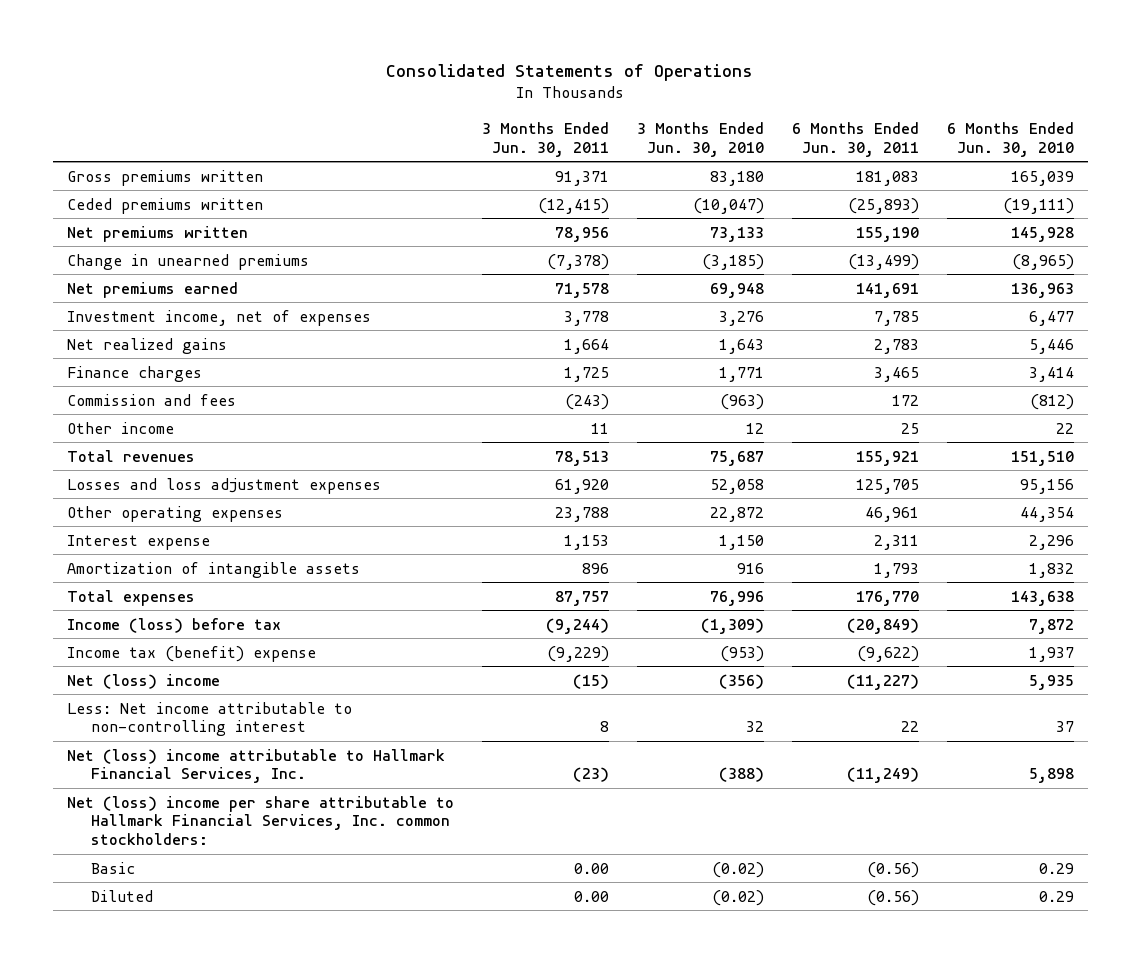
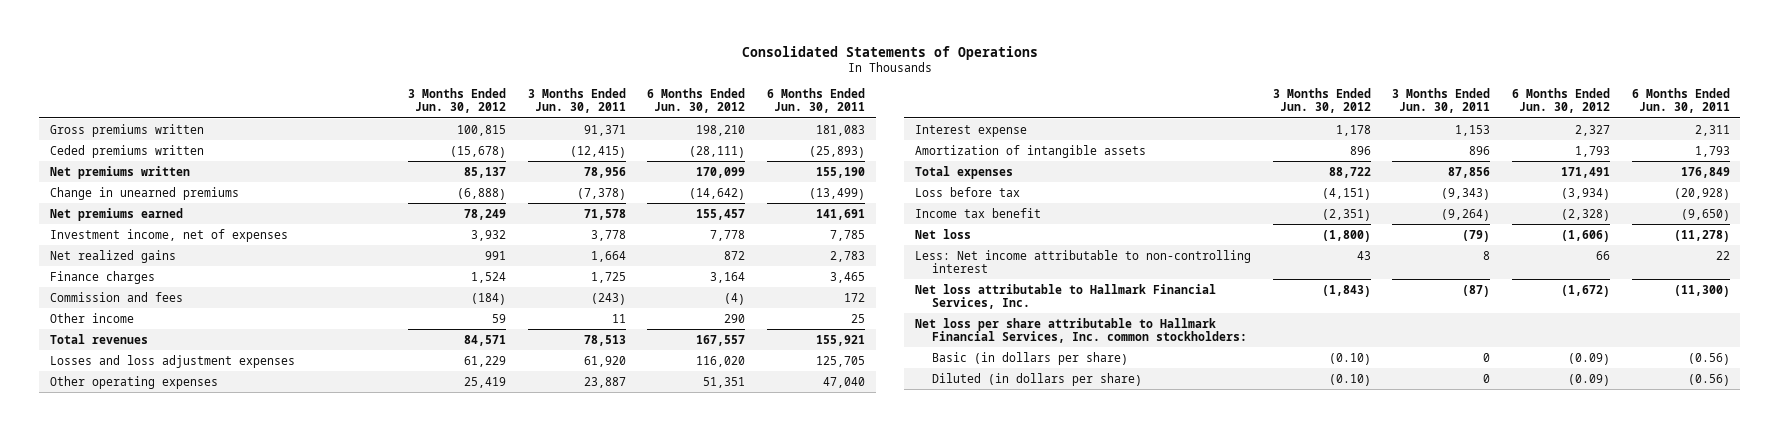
[636,121,764,157] 3 Months Ended Jun. 30, 2010 -> none
[946,121,1074,157] 6 Months Ended Jun. 30, 2010 -> none
none -> [407,88,506,114] 3 Months Ended Jun. 30, 2012
none -> [647,88,746,114] 6 Months Ended Jun. 30, 2012
[554,506,609,522] 23,788 -> [583,376,626,388] 23,887
[864,506,919,522] 46,961 -> [822,376,865,388] 47,040
[554,590,609,606] 87,757 -> [1448,166,1491,178] 87,856
[855,590,919,606] 176,770 -> [1680,166,1730,178] 176,849
[66,617,281,633] Income (loss) before tax -> [914,186,1020,197] Loss before tax
[545,617,609,634] (9,244) -> [1441,187,1491,200] (9,343)
[846,617,919,634] (20,849) -> [1673,187,1730,200] (20,928)
[66,645,316,662] Income tax (benefit) expense -> [914,207,1041,218] Income tax benefit
[546,645,609,662] (9,229) -> [1441,208,1491,221] (9,264)
[856,645,919,662] (9,622) -> [1680,208,1730,221] (9,650)
[66,673,220,689] Net (loss) income -> [914,228,971,239] Net loss
[572,673,609,689] (15) -> [1462,229,1491,242] (79)
[846,673,919,690] (11,227) -> [1673,229,1730,242] (11,278)
[66,748,445,784] Net (loss) income attributable to Hallmark Financial Services, Inc. -> [914,283,1216,309] Net loss attributable to Hallmark Financial Services, Inc.
[572,767,609,783] (23) -> [1462,284,1491,297] (87)
[846,767,919,784] (11,249) -> [1673,284,1730,297] (11,300)
[66,795,454,846] Net (loss) income per share attributable to Hallmark Financial Services, Inc. common stockholders: -> [914,317,1247,343] Net loss per share attributable to Hallmark Financial Services, Inc. common stockholders:
[91,861,136,874] Basic -> [931,351,1128,365] Basic (in dollars per share)
[573,862,609,874] 0.00 -> [1483,352,1491,362] 0
[91,889,154,902] Diluted -> [931,372,1142,386] Diluted (in dollars per share)
[573,890,609,902] 0.00 -> [1483,373,1491,383] 0

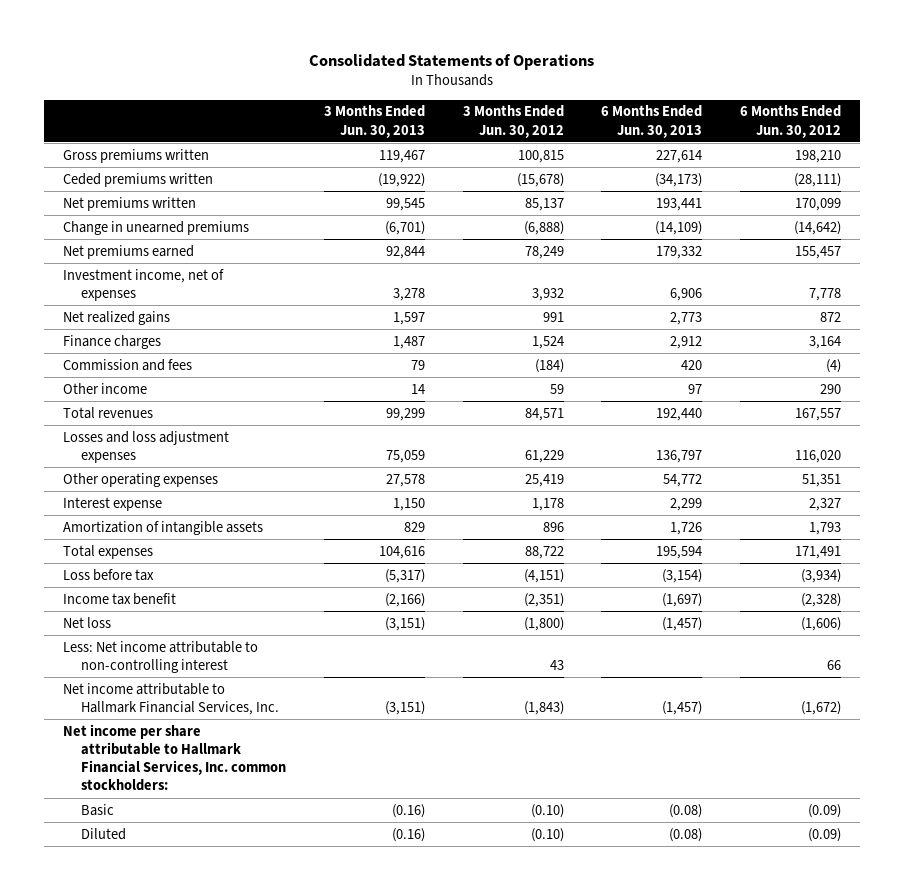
[527,88,626,114] 3 Months Ended Jun. 30, 2011 -> none
[766,88,865,114] 6 Months Ended Jun. 30, 2011 -> none
none -> [323,105,425,138] 3 Months Ended Jun. 30, 2013
none -> [601,105,703,138] 6 Months Ended Jun. 30, 2013
[914,283,1216,309] Net loss attributable to Hallmark Financial Services, Inc. -> [62,682,279,716] Net income attributable to Hallmark Financial Services, Inc.
[914,317,1247,343] Net loss per share attributable to Hallmark Financial Services, Inc. common stockholders: -> [62,723,286,792] Net income per share attributable to Hallmark Financial Services, Inc. common stockholders:
[931,351,1128,365] Basic (in dollars per share) -> [80,803,114,816] Basic
[931,372,1142,386] Diluted (in dollars per share) -> [80,827,126,840] Diluted

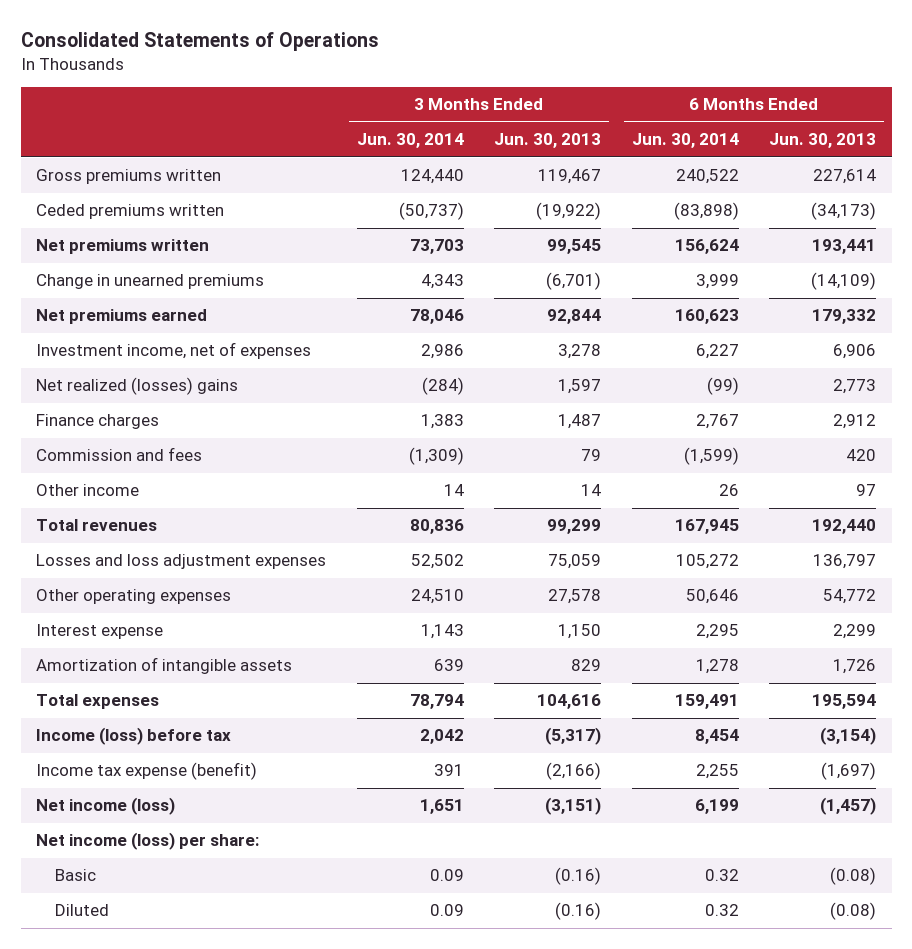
[462,105,564,138] 3 Months Ended Jun. 30, 2012 -> none
[740,105,842,138] 6 Months Ended Jun. 30, 2012 -> none
none -> [356,133,464,149] Jun. 30, 2014
none -> [631,133,739,149] Jun. 30, 2014
[62,310,170,325] Net realized gains -> [36,377,239,396] Net realized (losses) gains
[62,640,258,674] Less: Net income attributable to non-controlling interest -> none
[62,682,279,716] Net income attributable to Hallmark Financial Services, Inc. -> none
[62,568,154,581] Loss before tax -> [36,727,232,746] Income (loss) before tax
[62,592,176,605] Income tax benefit -> [36,762,258,781] Income tax expense (benefit)
[62,616,111,628] Net loss -> [36,797,176,816] Net income (loss)
[62,723,286,792] Net income per share attributable to Hallmark Financial Services, Inc. common stockholders: -> [36,832,260,851] Net income (loss) per share:

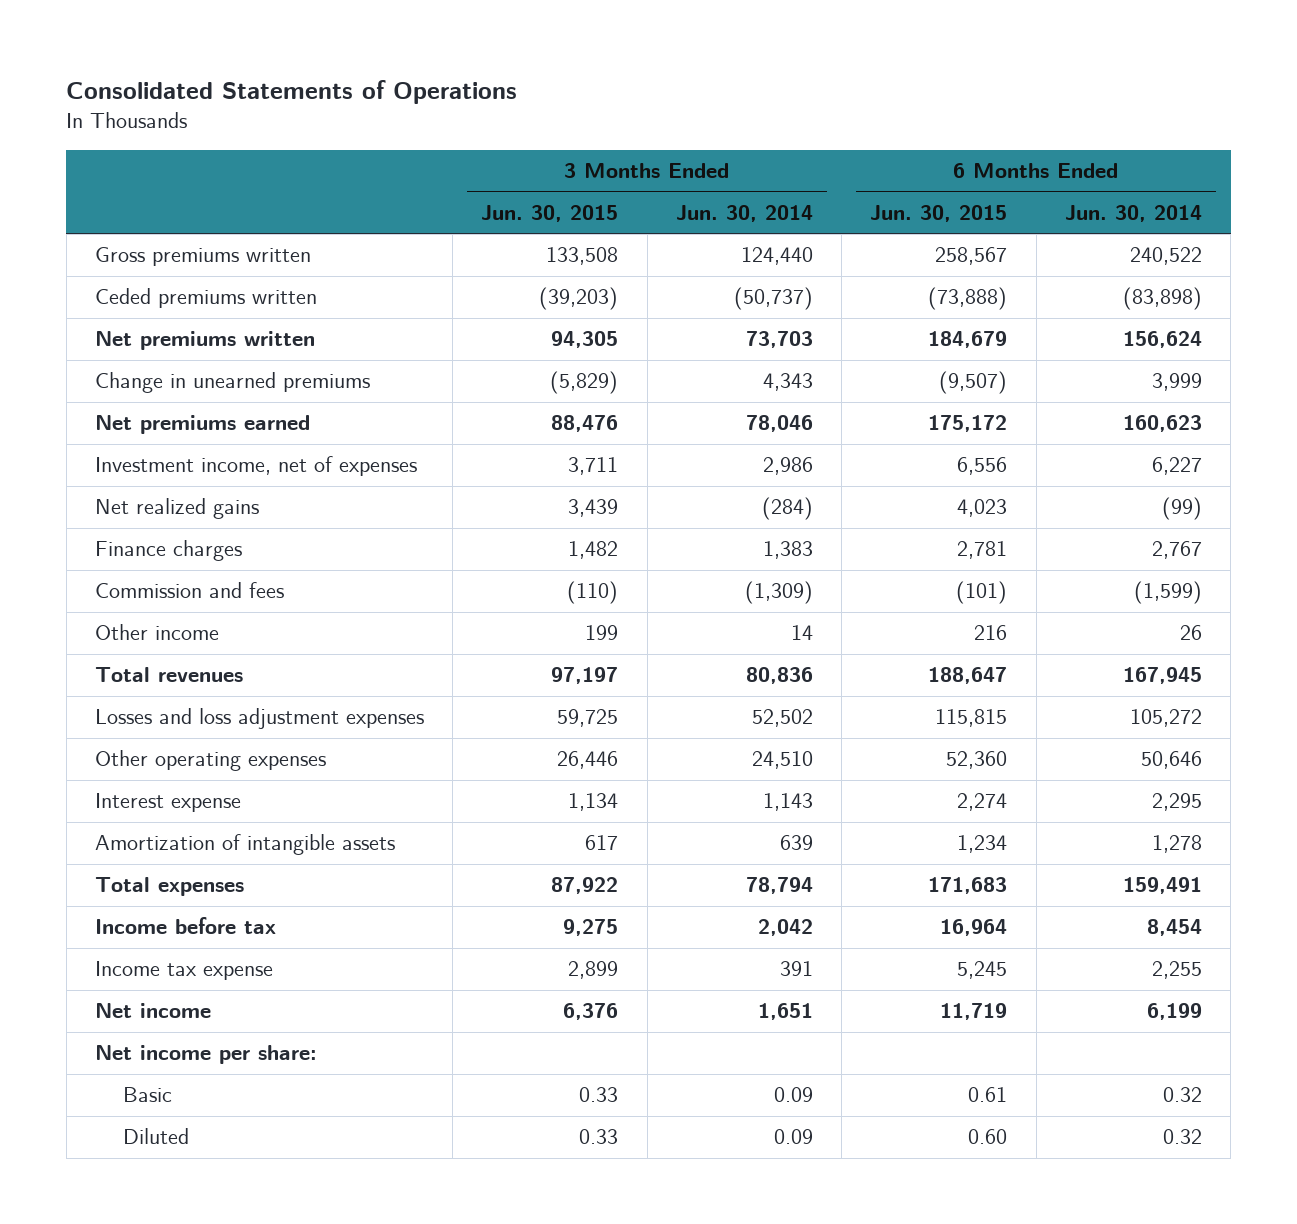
[494,133,602,149] Jun. 30, 2013 -> none
[769,133,877,149] Jun. 30, 2013 -> none
none -> [481,204,619,222] Jun. 30, 2015
none -> [870,204,1008,222] Jun. 30, 2015
[36,377,239,396] Net realized (losses) gains -> [95,498,260,520] Net realized gains
[36,727,232,746] Income (loss) before tax -> [95,917,277,935] Income before tax
[36,762,258,781] Income tax expense (benefit) -> [95,961,274,981] Income tax expense
[36,797,176,816] Net income (loss) -> [95,1003,212,1019] Net income
[36,832,260,851] Net income (loss) per share: -> [95,1045,318,1065] Net income per share:

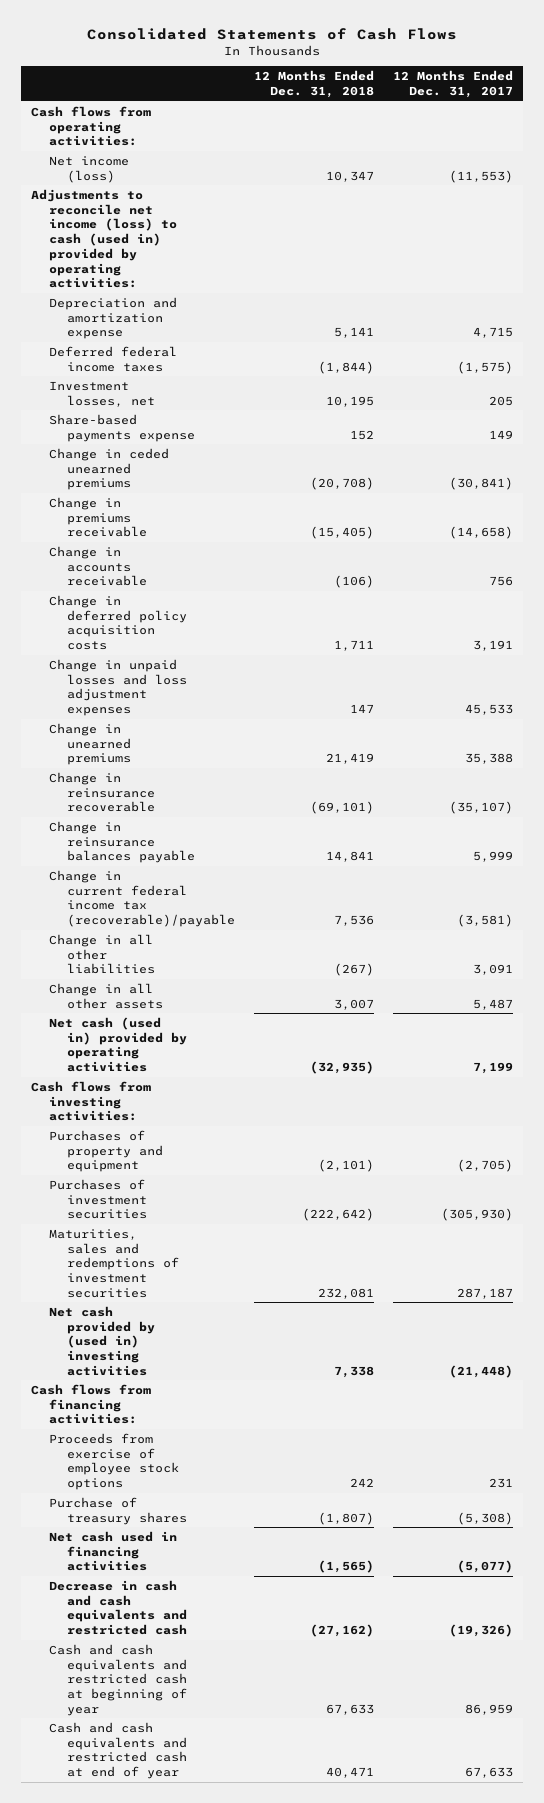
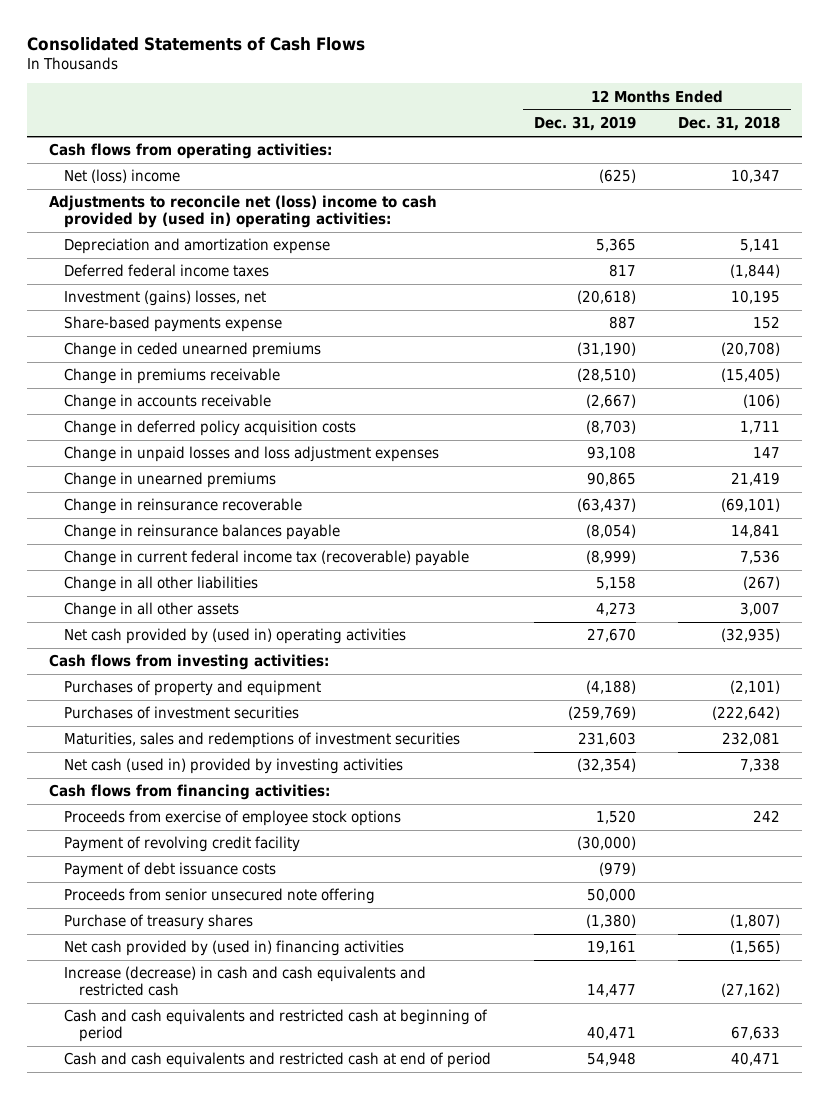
[393,70,514,98] 12 Months Ended Dec. 31, 2017 -> none
none -> [533,116,636,132] Dec. 31, 2019
[48,155,129,183] Net income (loss) -> [63,169,180,184] Net (loss) income
[30,188,177,289] Adjustments to reconcile net income (loss) to cash (used in) provided by operating activities: -> [48,195,437,229] Adjustments to reconcile net (loss) income to cash provided by (used in) operating activities:
[48,380,155,407] Investment losses, net -> [63,290,266,307] Investment (gains) losses, net
[48,869,235,928] Change in current federal income tax (recoverable)/payable -> [63,550,469,567] Change in current federal income tax (recoverable) payable
[48,1016,187,1073] Net cash (used in) provided by operating activities -> [63,628,406,645] Net cash provided by (used in) operating activities
[48,1305,155,1376] Net cash provided by (used in) investing activities -> [63,758,403,775] Net cash (used in) provided by investing activities
none -> [63,836,300,853] Payment of revolving credit facility
none -> [63,862,276,879] Payment of debt issuance costs
none -> [63,888,375,905] Proceeds from senior unsecured note offering
[48,1530,177,1572] Net cash used in financing activities -> [63,940,404,957] Net cash provided by (used in) financing activities
[48,1579,187,1636] Decrease in cash and cash equivalents and restricted cash -> [63,966,426,997] Increase (decrease) in cash and cash equivalents and restricted cash
[48,1643,187,1716] Cash and cash equivalents and restricted cash at beginning of year -> [63,1009,488,1043] Cash and cash equivalents and restricted cash at beginning of period
[48,1721,187,1780] Cash and cash equivalents and restricted cash at end of year -> [63,1052,491,1069] Cash and cash equivalents and restricted cash at end of period

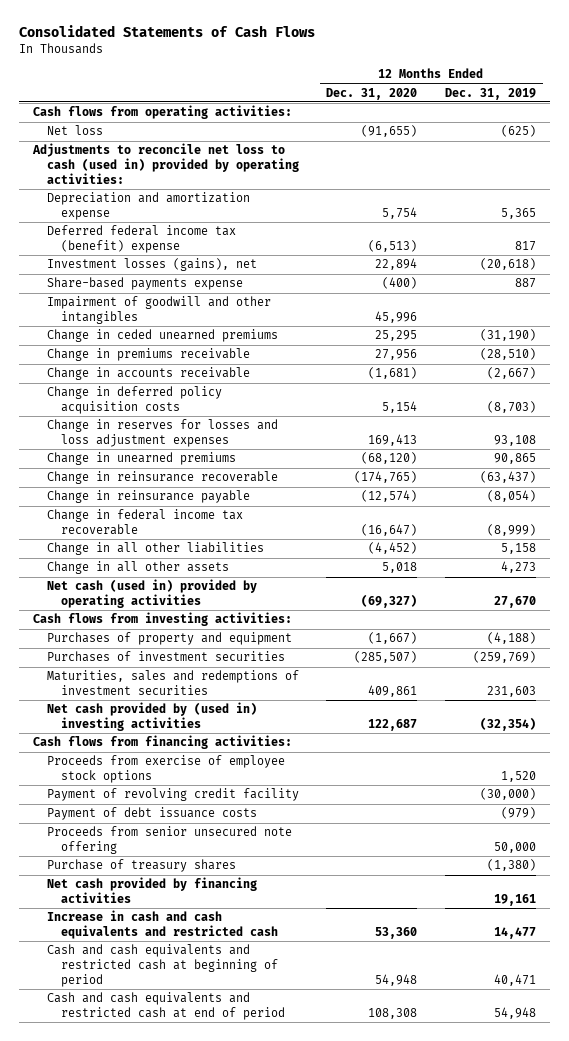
[678,116,781,132] Dec. 31, 2018 -> none
none -> [326,87,418,100] Dec. 31, 2020
[63,169,180,184] Net (loss) income -> [46,125,103,136] Net loss
[48,195,437,229] Adjustments to reconcile net (loss) income to cash provided by (used in) operating activities: -> [31,143,299,184] Adjustments to reconcile net loss to cash (used in) provided by operating activities:
[63,264,269,278] Deferred federal income taxes -> [46,225,236,254] Deferred federal income tax (benefit) expense
[63,290,266,307] Investment (gains) losses, net -> [46,258,257,272] Investment losses (gains), net
none -> [46,296,271,325] Impairment of goodwill and other intangibles
[63,446,439,463] Change in unpaid losses and loss adjustment expenses -> [46,419,278,448] Change in reserves for losses and loss adjustment expenses
[63,524,340,541] Change in reinsurance balances payable -> [46,490,250,504] Change in reinsurance payable
[63,550,469,567] Change in current federal income tax (recoverable) payable -> [46,509,243,536] Change in federal income tax recoverable
[63,628,406,645] Net cash provided by (used in) operating activities -> [46,579,257,609] Net cash (used in) provided by operating activities
[63,758,403,775] Net cash (used in) provided by investing activities -> [46,702,257,732] Net cash provided by (used in) investing activities
[63,940,404,957] Net cash provided by (used in) financing activities -> [46,877,257,904] Net cash provided by financing activities
[63,966,426,997] Increase (decrease) in cash and cash equivalents and restricted cash -> [46,910,278,940] Increase in cash and cash equivalents and restricted cash

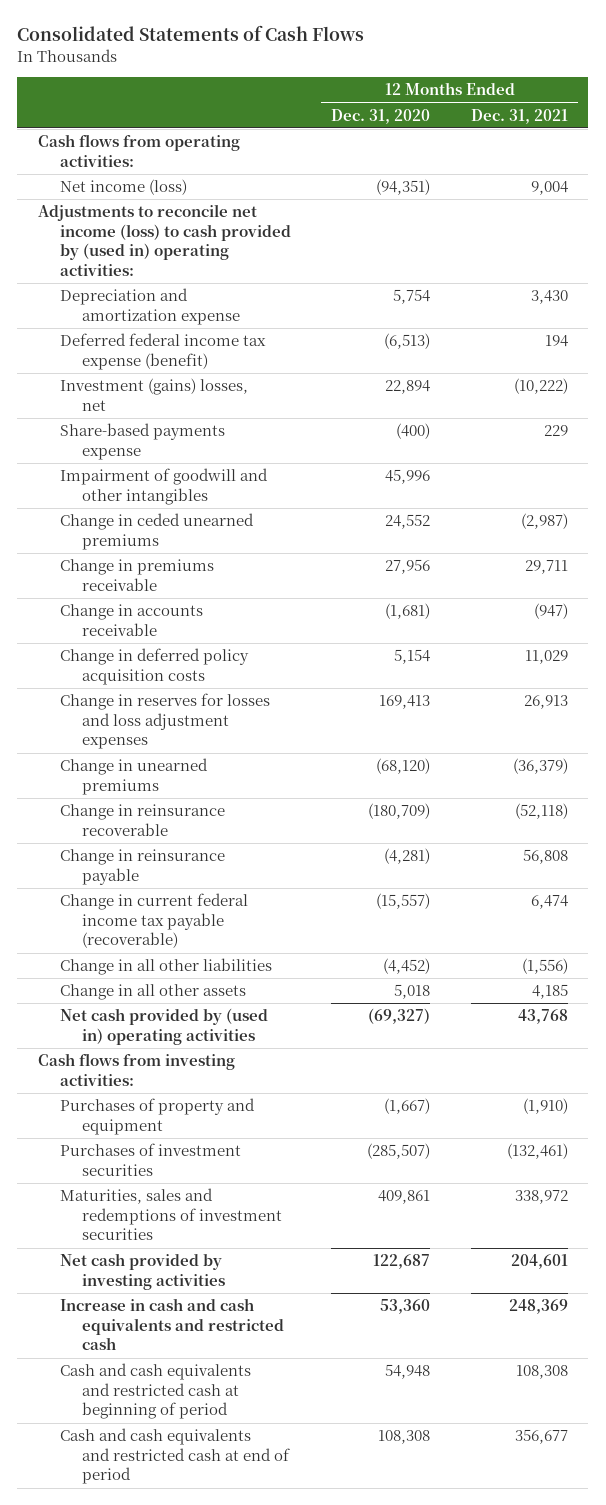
[445,87,537,100] Dec. 31, 2019 -> none
none -> [471,108,569,124] Dec. 31, 2021
[46,125,103,136] Net loss -> [59,179,187,196] Net income (loss)
[361,125,418,138] (91,655) -> [376,179,431,196] (94,351)
[31,143,299,184] Adjustments to reconcile net loss to cash (used in) provided by operating activities: -> [37,204,291,277] Adjustments to reconcile net income (loss) to cash provided by (used in) operating activities:
[46,225,236,254] Deferred federal income tax (benefit) expense -> [59,333,266,370] Deferred federal income tax expense (benefit)
[46,258,257,272] Investment losses (gains), net -> [59,378,248,411] Investment (gains) losses, net
[375,330,418,342] 25,295 -> [385,514,431,530] 24,552
[354,471,418,484] (174,765) -> [368,803,431,820] (180,709)
[361,490,418,503] (12,574) -> [384,848,431,865] (4,281)
[46,509,243,536] Change in federal income tax recoverable -> [59,893,248,949] Change in current federal income tax payable (recoverable)
[361,524,418,537] (16,647) -> [376,893,431,910] (15,557)
[46,579,257,609] Net cash (used in) provided by operating activities -> [59,1008,268,1045] Net cash provided by (used in) operating activities
[32,735,292,750] Cash flows from financing activities: -> none
[46,755,285,784] Proceeds from exercise of employee stock options -> none
[46,788,299,802] Payment of revolving credit facility -> none
[46,807,257,821] Payment of debt issuance costs -> none
[46,826,292,855] Proceeds from senior unsecured note offering -> none
[46,859,236,873] Purchase of treasury shares -> none
[46,877,257,904] Net cash provided by financing activities -> none
[46,702,257,732] Net cash provided by (used in) investing activities -> [59,1253,225,1290] Net cash provided by investing activities

